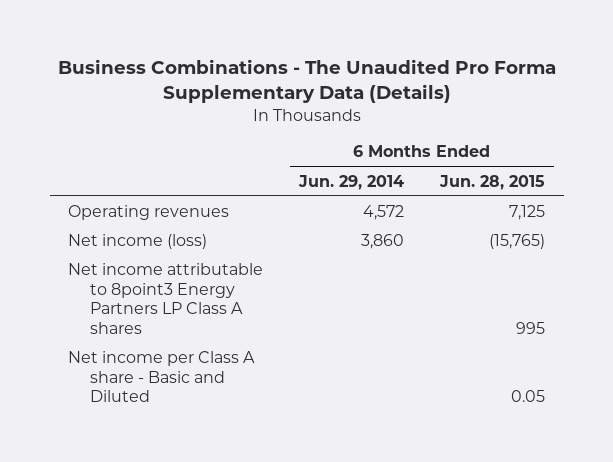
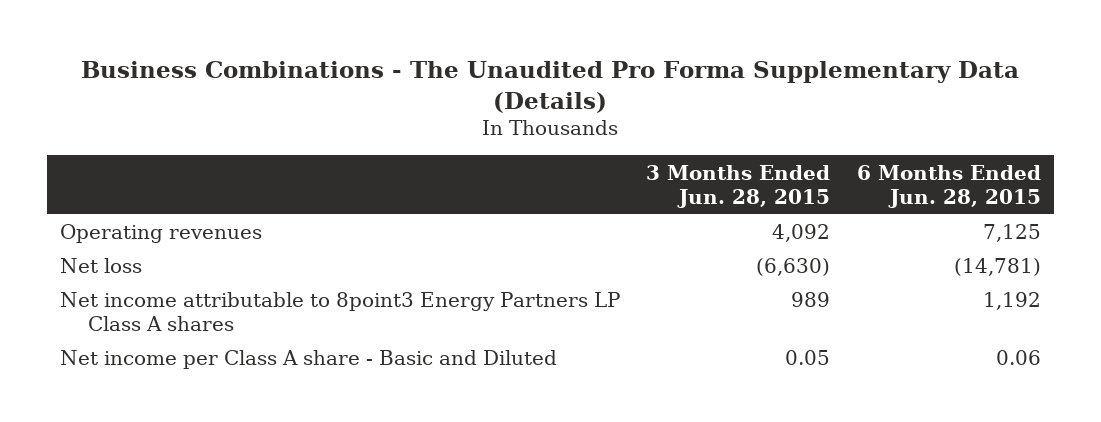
[298,174,405,190] Jun. 29, 2014 -> none
none -> [646,164,831,208] 3 Months Ended Jun. 28, 2015
[67,234,207,250] Net income (loss) -> [60,258,143,274] Net loss
[489,234,546,250] (15,765) -> [953,258,1041,277] (14,781)
[516,321,546,334] 995 -> [982,292,1041,311] 1,192
[511,390,546,403] 0.05 -> [995,350,1041,366] 0.06

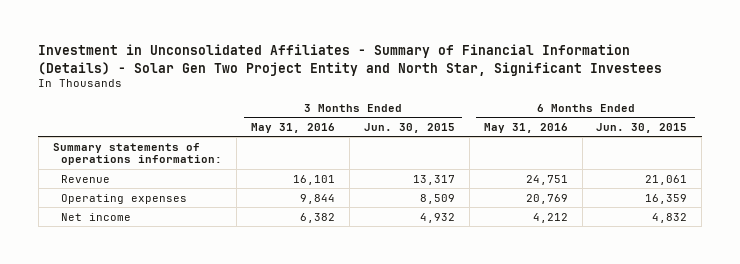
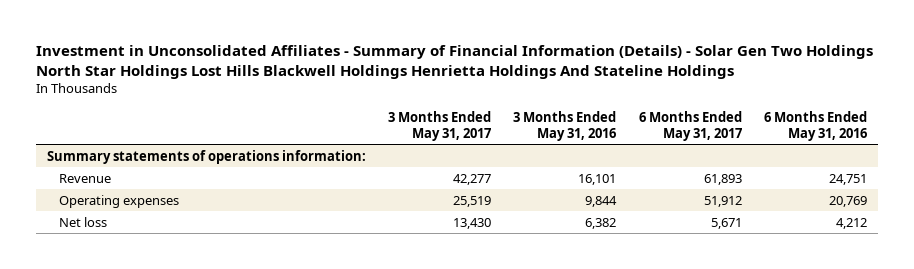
[38,44,663,76] Investment in Unconsolidated Affiliates - Summary of Financial Information (Details) - Solar Gen Two Project Entity and North Star, Significant Investees -> [35,44,873,79] Investment in Unconsolidated Affiliates - Summary of Financial Information (Details) - Solar Gen Two Holdings North Star Holdings Lost Hills Blackwell Holdings Henrietta Holdings And Stateline Holdings
[363,122,455,133] Jun. 30, 2015 -> none
[596,122,688,133] Jun. 30, 2015 -> none
none -> [388,110,492,141] 3 Months Ended May 31, 2017
none -> [638,110,742,141] 6 Months Ended May 31, 2017
[61,212,132,221] Net income -> [58,216,107,227] Net loss

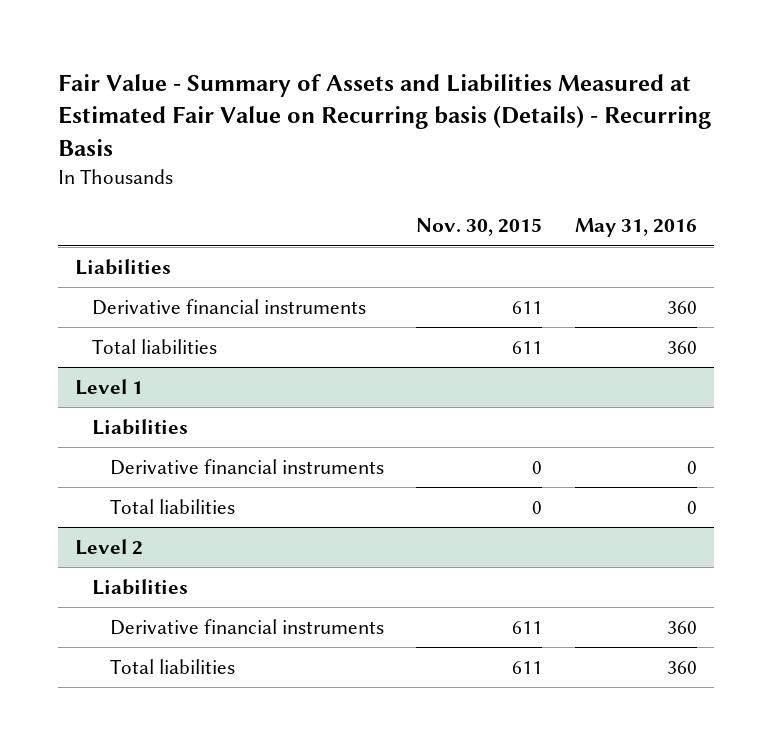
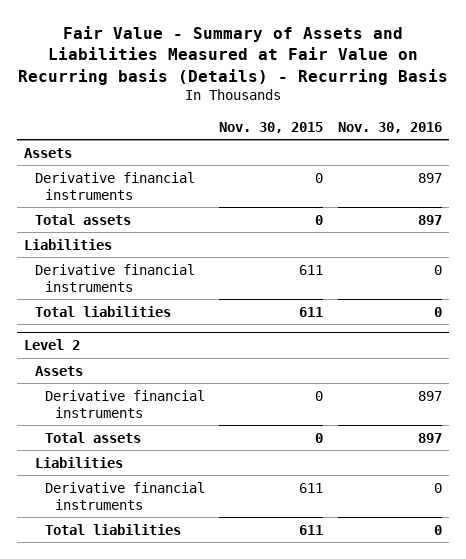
[58,73,712,157] Fair Value - Summary of Assets and Liabilities Measured at Estimated Fair Value on Recurring basis (Details) - Recurring Basis -> [18,25,449,85] Fair Value - Summary of Assets and Liabilities Measured at Fair Value on Recurring basis (Details) - Recurring Basis
[575,218,698,238] May 31, 2016 -> none
none -> [337,121,442,133] Nov. 30, 2016
none -> [24,147,73,158] Assets
none -> [34,171,195,200] Derivative financial instruments
none -> [34,213,131,225] Total assets
[74,378,143,395] Level 1 -> none
[92,418,189,435] Liabilities -> none
[109,458,384,475] Derivative financial instruments -> none
[109,498,235,514] Total liabilities -> none
none -> [34,365,83,376] Assets
none -> [45,389,206,418] Derivative financial instruments
none -> [45,431,142,443] Total assets

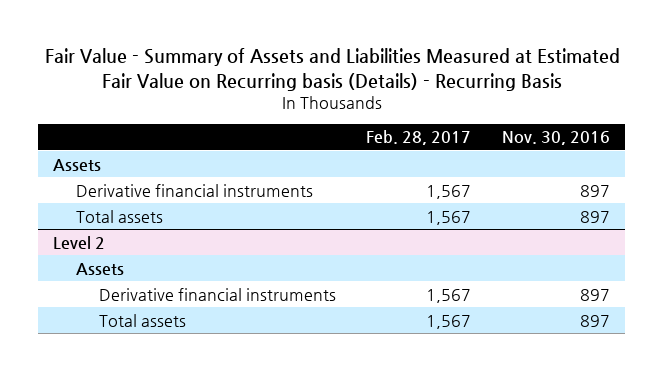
[18,25,449,85] Fair Value - Summary of Assets and Liabilities Measured at Fair Value on Recurring basis (Details) - Recurring Basis -> [44,48,620,91] Fair Value - Summary of Assets and Liabilities Measured at Estimated Fair Value on Recurring basis (Details) - Recurring Basis
[219,121,324,133] Nov. 30, 2015 -> none
none -> [366,130,472,146] Feb. 28, 2017
[24,238,113,250] Liabilities -> none
[34,263,195,292] Derivative financial instruments -> none
[34,305,171,317] Total liabilities -> none
[34,456,123,468] Liabilities -> none
[45,481,206,510] Derivative financial instruments -> none
[45,523,182,535] Total liabilities -> none

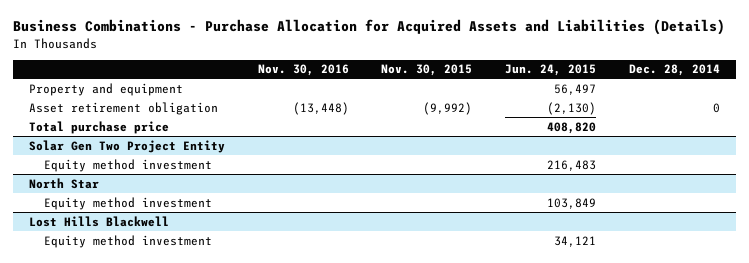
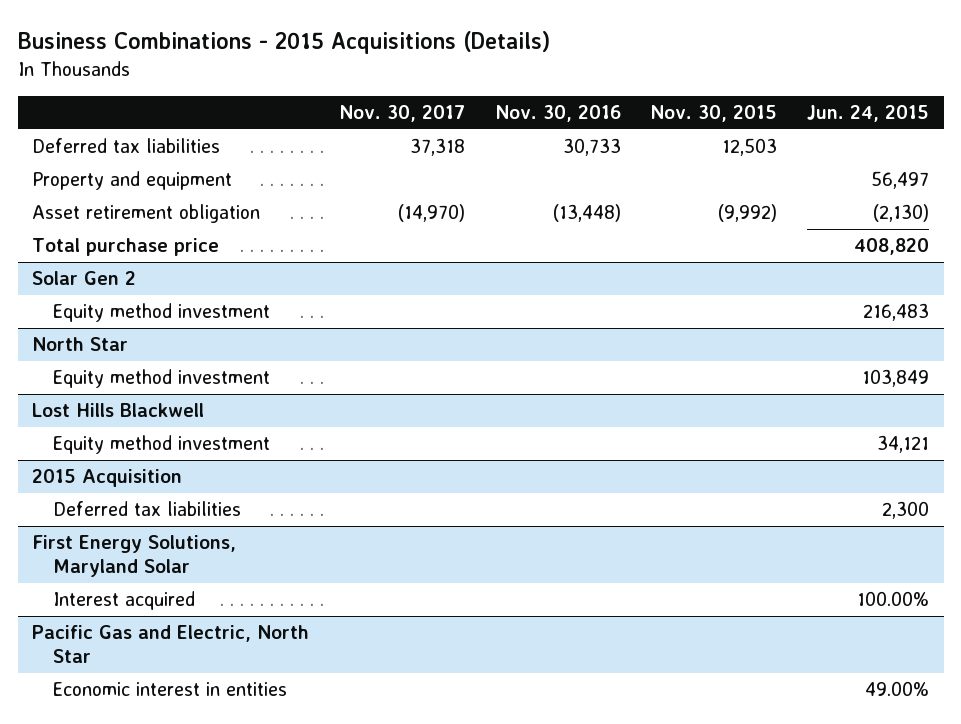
[12,19,725,36] Business Combinations - Purchase Allocation for Acquired Assets and Liabilities (Details) -> [17,30,550,54] Business Combinations - 2015 Acquisitions (Details)
[628,64,720,77] Dec. 28, 2014 -> none
none -> [339,105,466,123] Nov. 30, 2017
none -> [32,138,221,154] Deferred tax liabilities
[29,139,226,153] Solar Gen Two Project Entity -> [32,271,137,286] Solar Gen 2
none -> [32,469,183,488] 2015 Acquisition
none -> [53,501,242,517] Deferred tax liabilities
none -> [32,535,237,578] First Energy Solutions, Maryland Solar
none -> [53,591,196,611] Interest acquired
none -> [32,625,310,664] Pacific Gas and Electric, North Star
none -> [53,682,288,697] Economic interest in entities

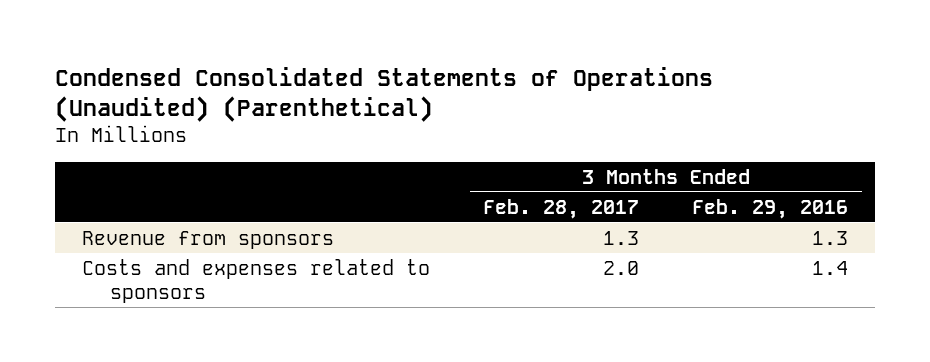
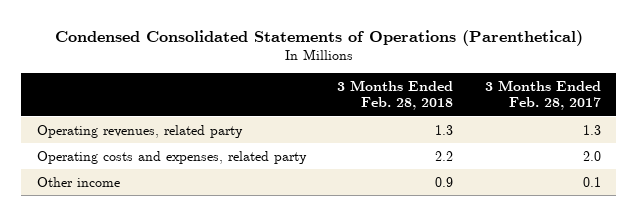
[55,66,714,122] Condensed Consolidated Statements of Operations (Unaudited) (Parenthetical) -> [54,30,583,47] Condensed Consolidated Statements of Operations (Parenthetical)
[692,198,849,219] Feb. 29, 2016 -> none
none -> [337,79,454,111] 3 Months Ended Feb. 28, 2018
[81,230,334,249] Revenue from sponsors -> [37,124,244,138] Operating revenues, related party
[81,258,430,303] Costs and expenses related to sponsors -> [37,150,308,164] Operating costs and expenses, related party
none -> [37,176,121,187] Other income

